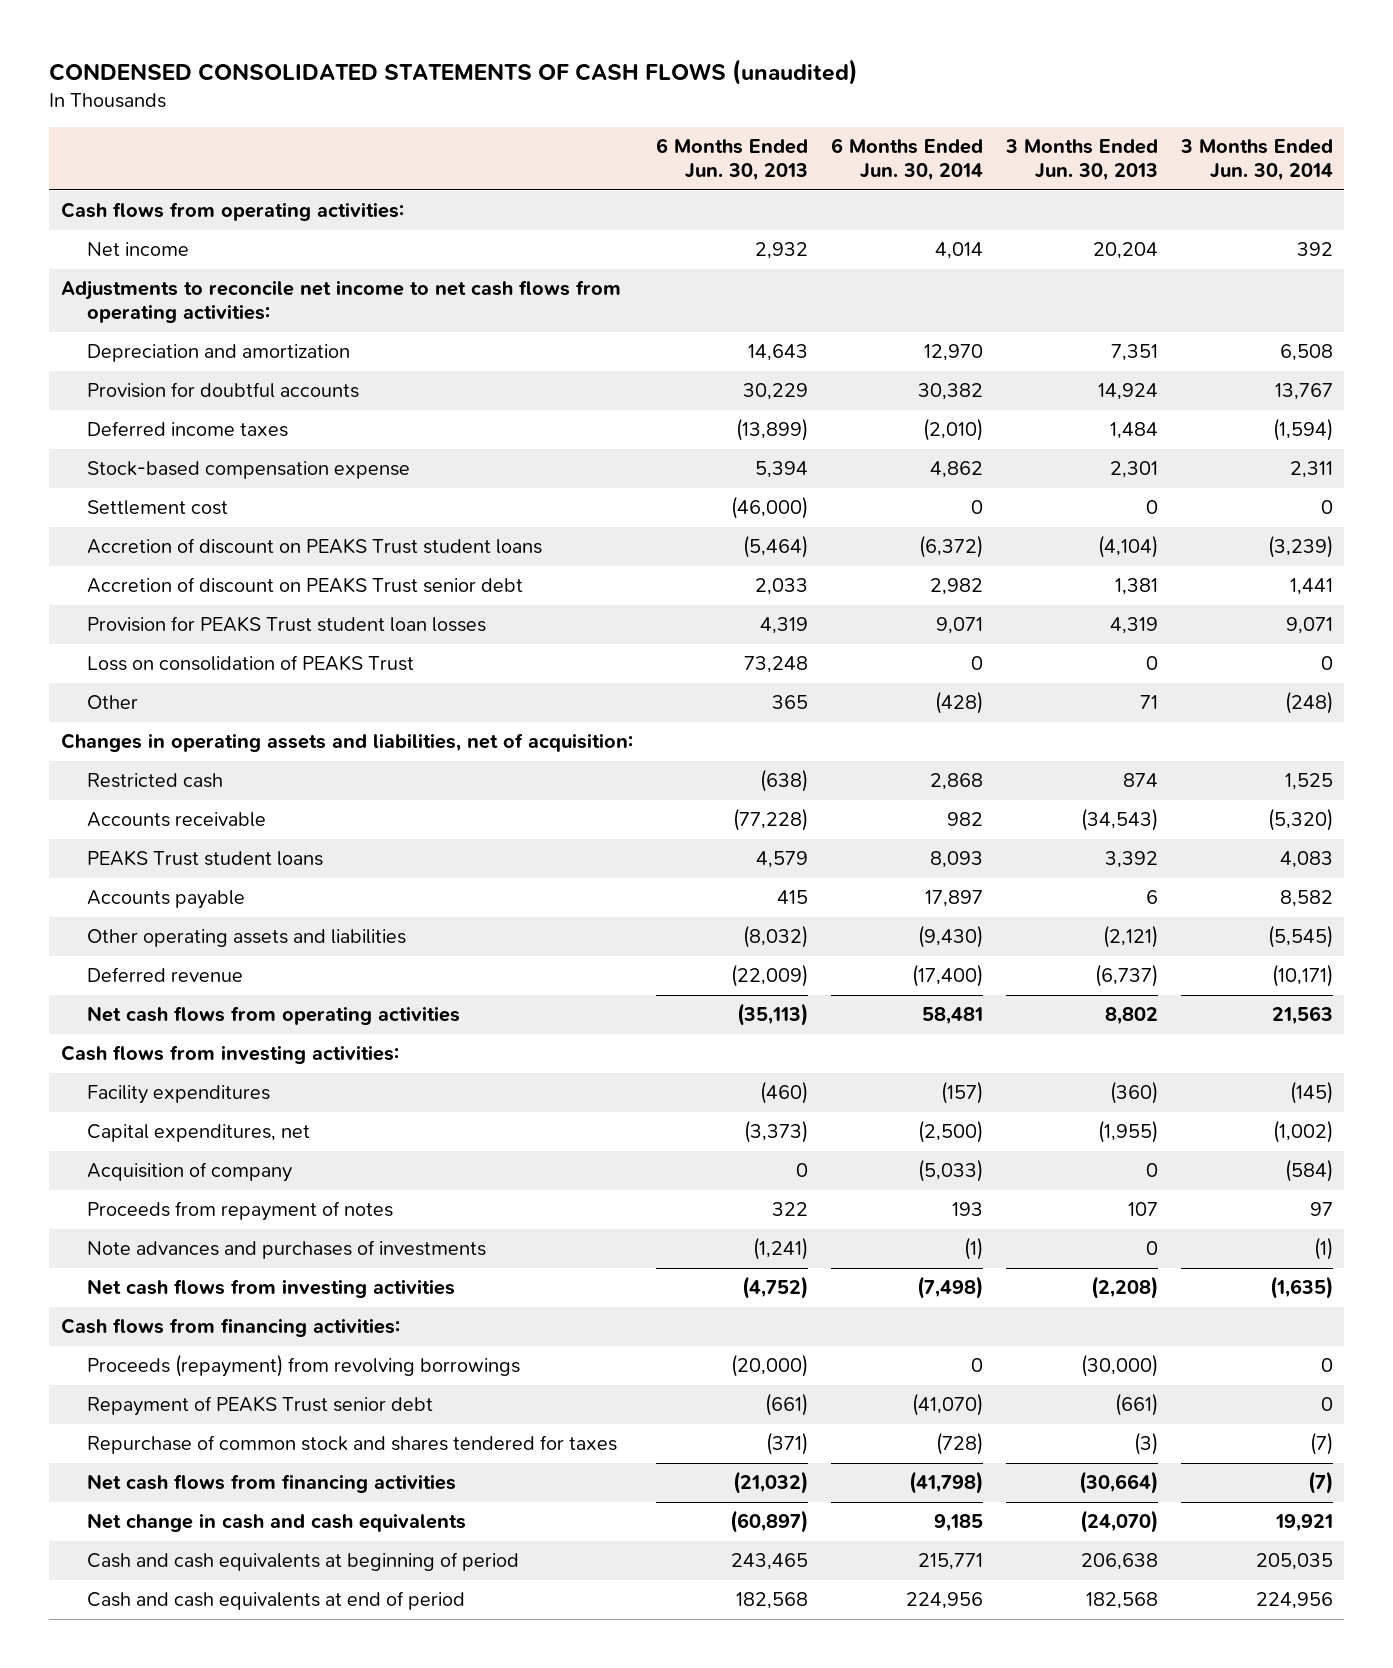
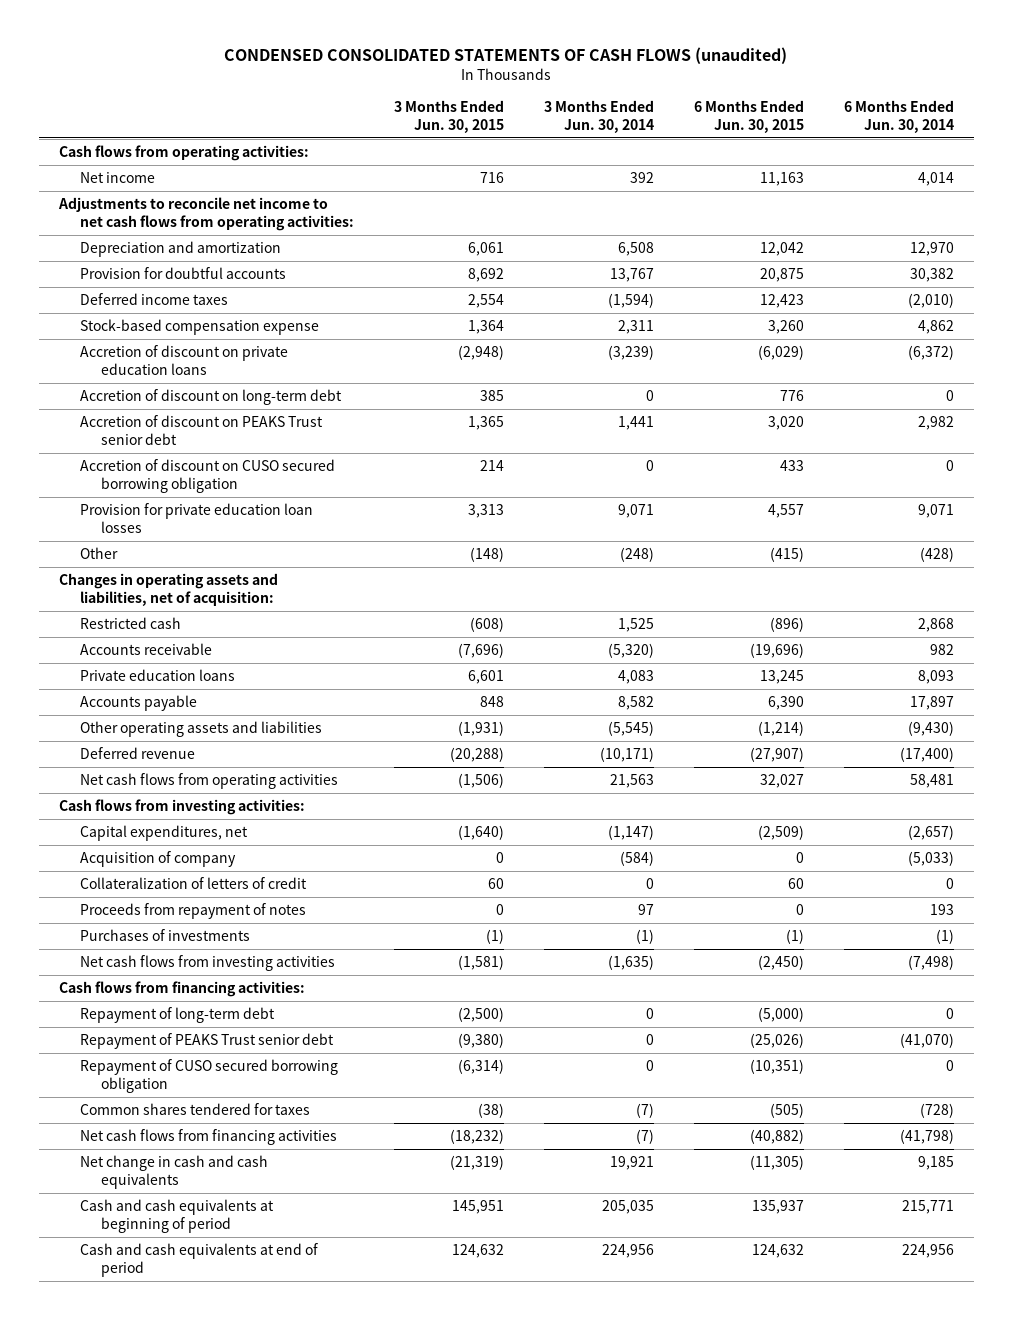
[655,137,808,182] 6 Months Ended Jun. 30, 2013 -> none
[1004,138,1158,182] 3 Months Ended Jun. 30, 2013 -> none
none -> [393,100,504,134] 3 Months Ended Jun. 30, 2015
none -> [693,100,804,134] 6 Months Ended Jun. 30, 2015
[87,500,229,516] Settlement cost -> none
[87,538,543,555] Accretion of discount on PEAKS Trust student loans -> [79,345,288,376] Accretion of discount on private education loans
none -> [79,389,342,406] Accretion of discount on long-term debt
[87,655,415,672] Loss on consolidation of PEAKS Trust -> none
none -> [79,459,335,494] Accretion of discount on CUSO secured borrowing obligation
[87,616,487,633] Provision for PEAKS Trust student loan losses -> [79,503,313,534] Provision for private education loan losses
[87,850,324,867] PEAKS Trust student loans -> [79,669,235,682] Private education loans
[87,1085,271,1105] Facility expenditures -> none
[917,1120,983,1144] (2,500) -> [907,825,954,841] (2,657)
[1272,1120,1333,1144] (1,002) -> [607,825,654,841] (1,147)
none -> [79,877,307,890] Collateralization of letters of credit
[87,1240,487,1260] Note advances and purchases of investments -> [79,929,250,942] Purchases of investments
[87,1354,521,1378] Proceeds (repayment) from revolving borrowings -> none
none -> [79,1007,275,1024] Repayment of long-term debt
none -> [79,1059,338,1094] Repayment of CUSO secured borrowing obligation
[87,1435,618,1455] Repurchase of common stock and shares tendered for taxes -> [79,1103,310,1116] Common shares tendered for taxes

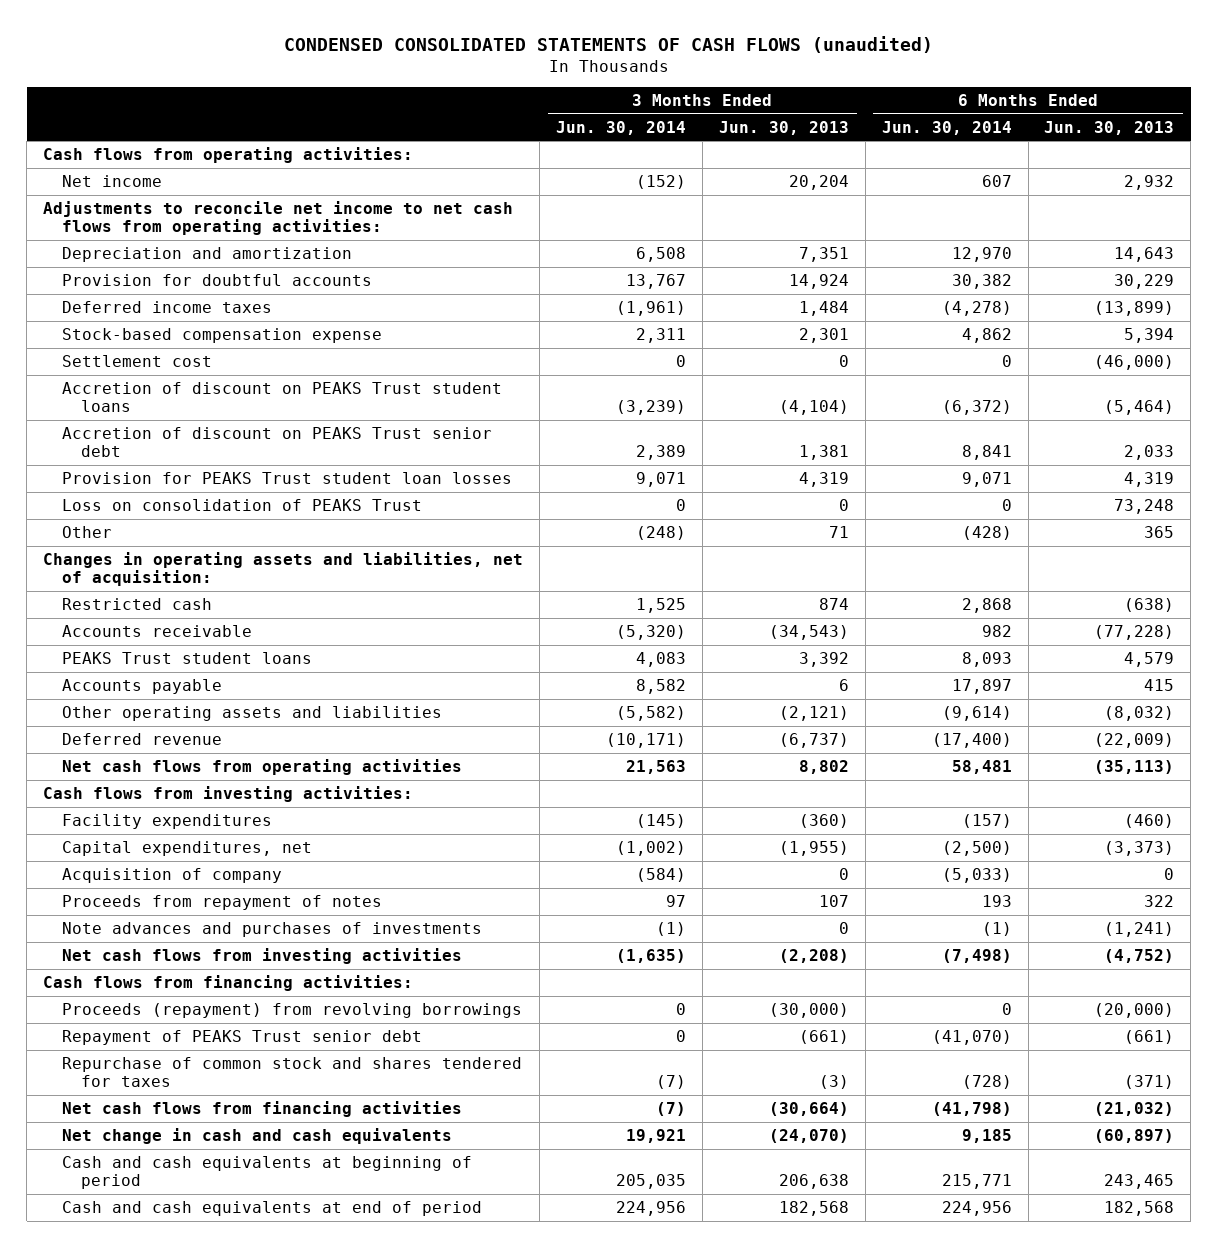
[393,100,504,134] 3 Months Ended Jun. 30, 2015 -> none
[693,100,804,134] 6 Months Ended Jun. 30, 2015 -> none
none -> [718,120,849,135] Jun. 30, 2013
none -> [1044,120,1175,135] Jun. 30, 2013
[629,172,654,184] 392 -> [635,174,686,189] (152)
[917,172,954,187] 4,014 -> [981,174,1012,187] 607
[607,293,654,309] (1,594) -> [615,300,686,316] (1,961)
[907,293,954,309] (2,010) -> [941,300,1012,316] (4,278)
[79,389,342,406] Accretion of discount on long-term debt -> none
[79,459,335,494] Accretion of discount on CUSO secured borrowing obligation -> none
none -> [62,354,213,367] Settlement cost
[79,345,288,376] Accretion of discount on private education loans -> [62,381,503,413] Accretion of discount on PEAKS Trust student loans
[617,416,654,431] 1,441 -> [635,445,686,461] 2,389
[917,416,954,431] 2,982 -> [961,445,1012,461] 8,841
[79,503,313,534] Provision for private education loan losses -> [62,471,513,484] Provision for PEAKS Trust student loan losses
none -> [62,498,423,511] Loss on consolidation of PEAKS Trust
[79,669,235,682] Private education loans -> [62,651,313,664] PEAKS Trust student loans
[607,721,654,737] (5,545) -> [615,705,686,721] (5,582)
[907,721,954,737] (9,430) -> [941,705,1012,721] (9,614)
none -> [62,813,273,829] Facility expenditures
[607,825,654,841] (1,147) -> [615,840,686,856] (1,002)
[907,825,954,841] (2,657) -> [941,840,1012,856] (2,500)
[79,877,307,890] Collateralization of letters of credit -> none
[79,929,250,942] Purchases of investments -> [62,921,483,937] Note advances and purchases of investments
[79,1007,275,1024] Repayment of long-term debt -> none
none -> [62,1002,523,1018] Proceeds (repayment) from revolving borrowings
[79,1059,338,1094] Repayment of CUSO secured borrowing obligation -> none
[79,1103,310,1116] Common shares tendered for taxes -> [62,1056,523,1088] Repurchase of common stock and shares tendered for taxes

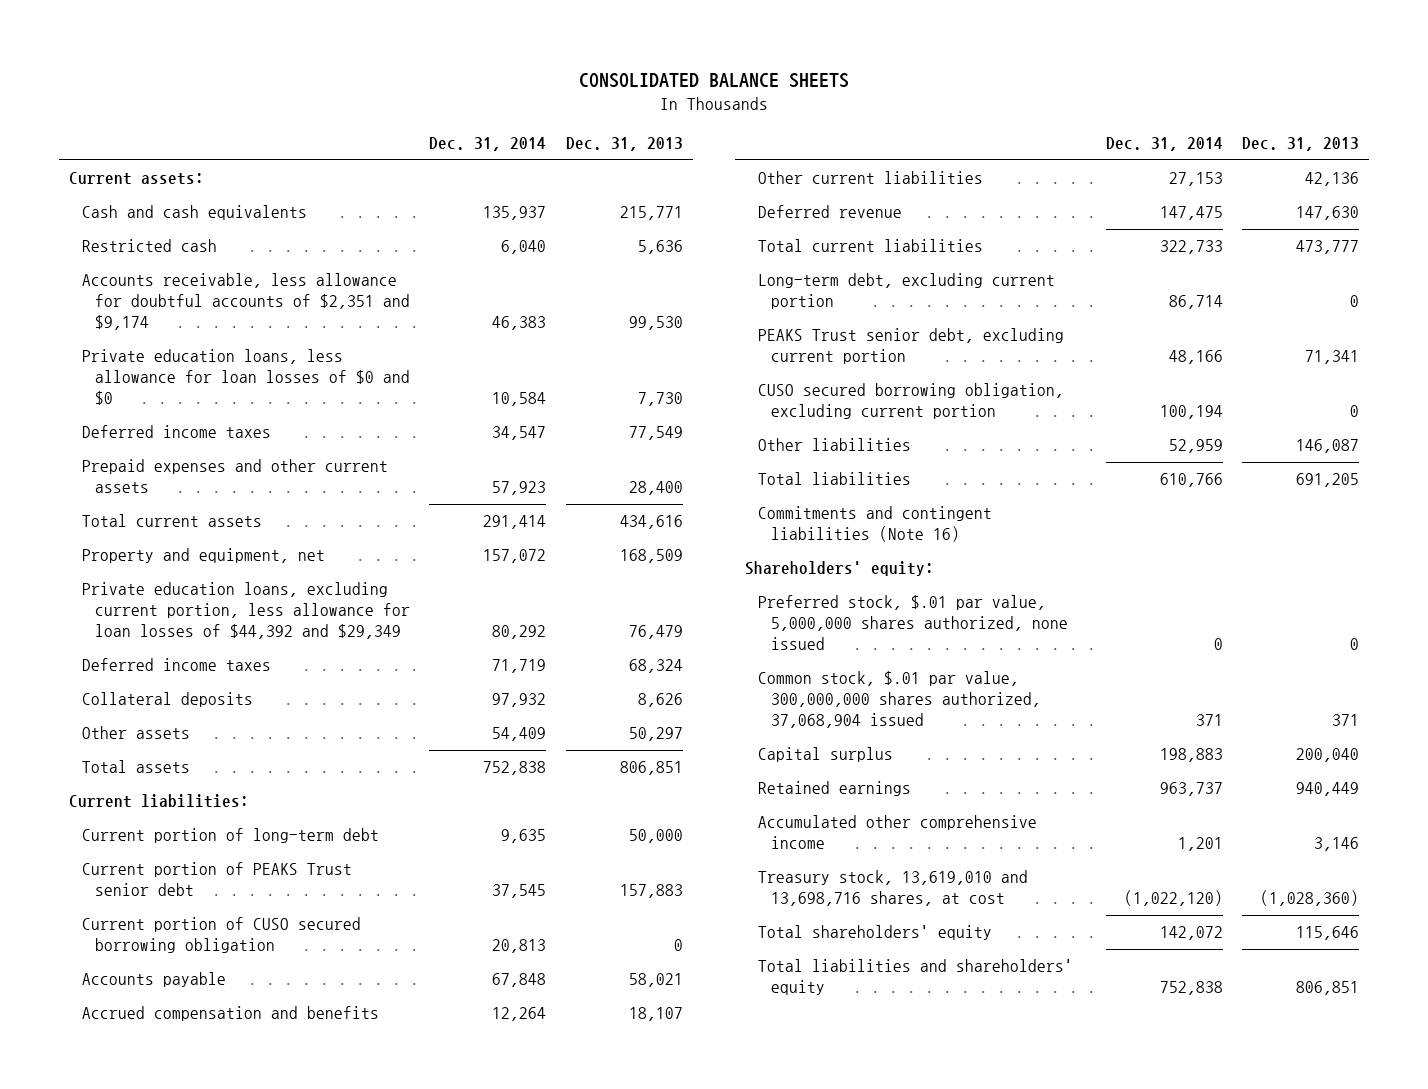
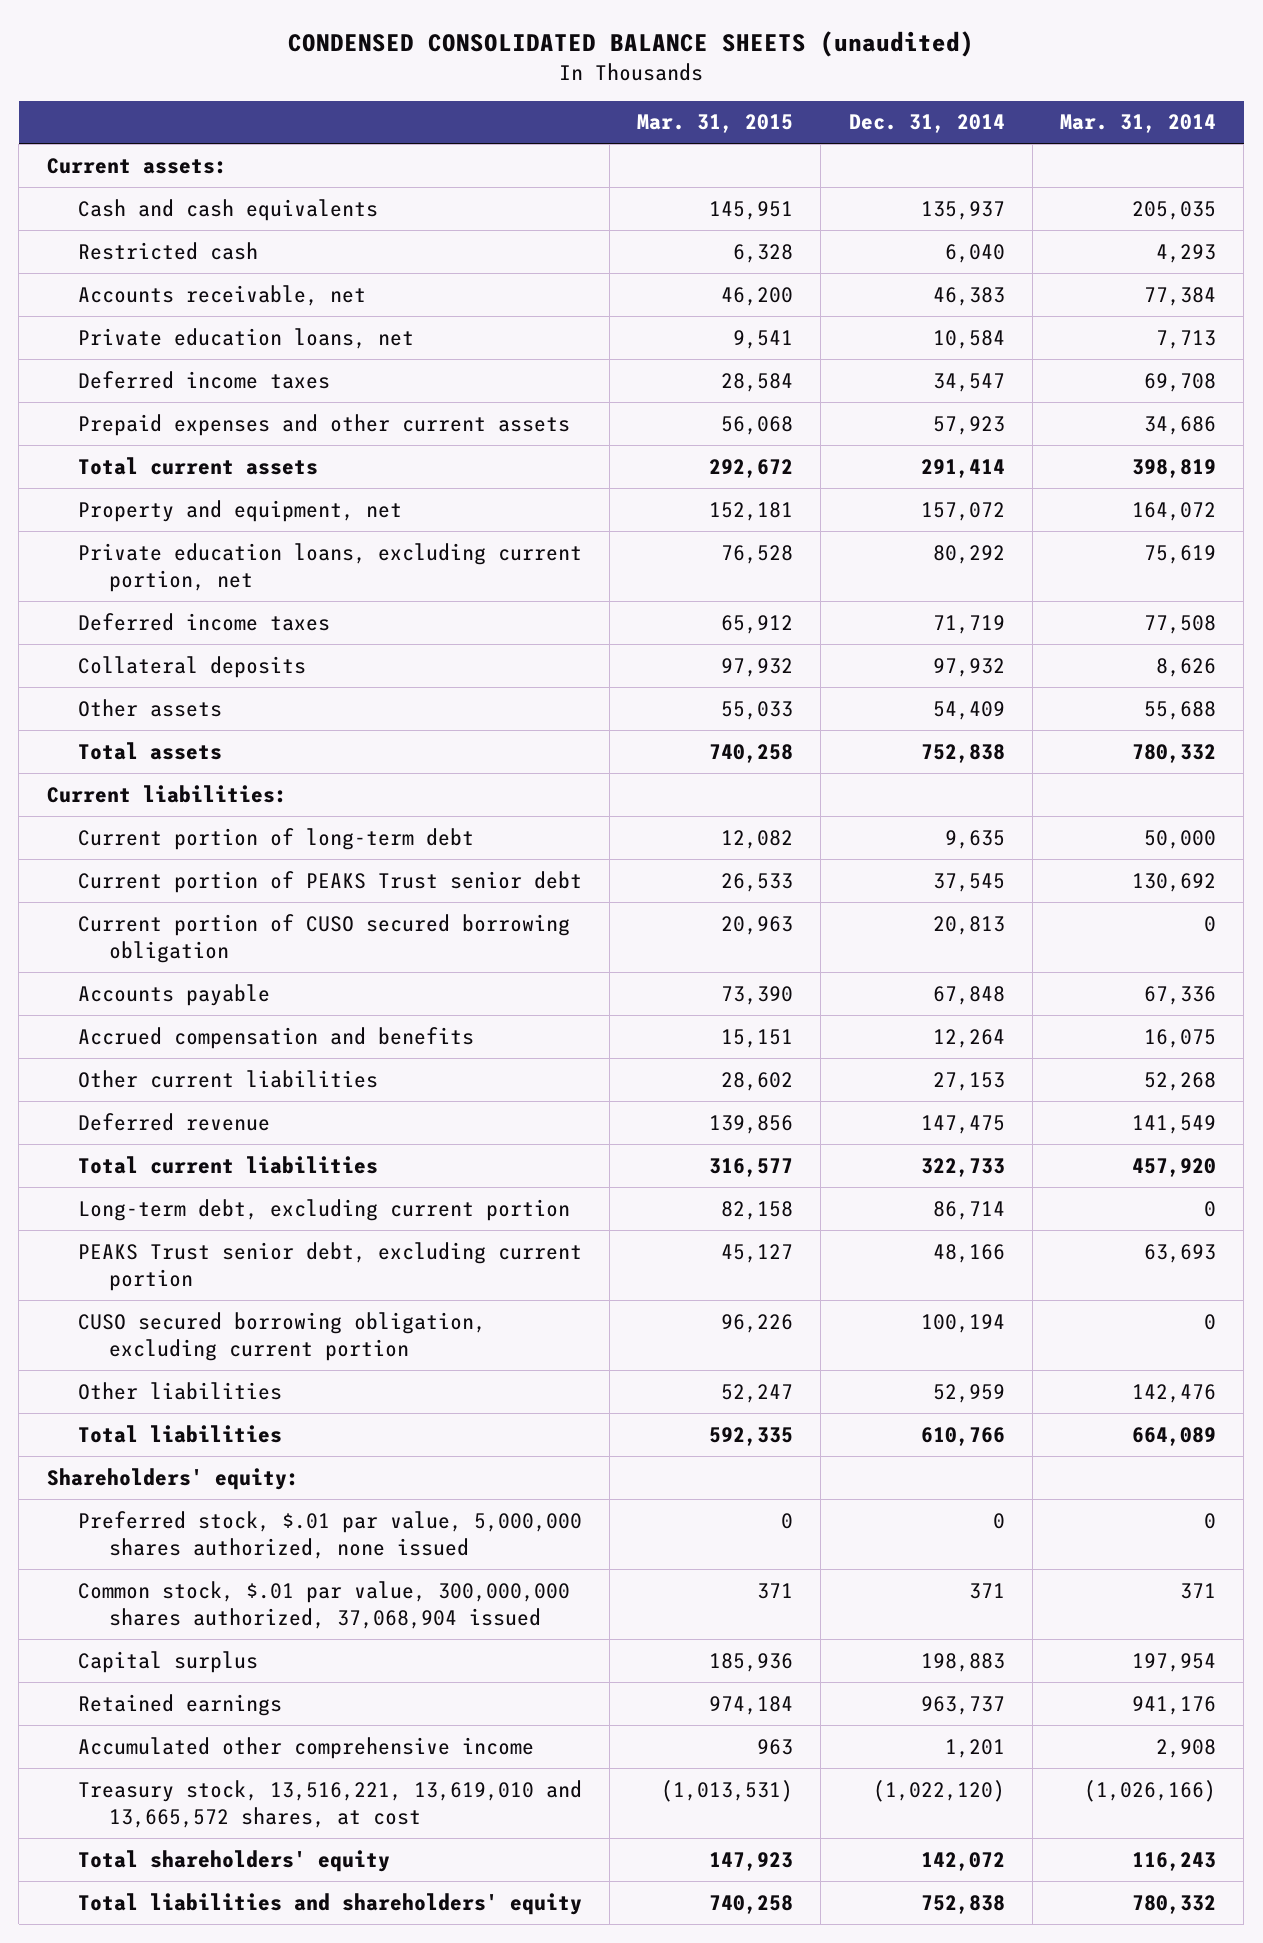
[579,72,850,88] CONSOLIDATED BALANCE SHEETS -> [288,31,975,58] CONDENSED CONSOLIDATED BALANCE SHEETS (unaudited)
[565,137,683,152] Dec. 31, 2013 -> none
none -> [637,114,794,134] Mar. 31, 2015
none -> [1060,114,1217,134] Mar. 31, 2014
[81,273,410,331] Accounts receivable, less allowance for doubtful accounts of $2,351 and $9,174 -> [77,284,366,306] Accounts receivable, net
[81,349,410,406] Private education loans, less allowance for loan losses of $0 and $0 -> [77,327,414,349] Private education loans, net
[81,582,410,640] Private education loans, excluding current portion, less allowance for loan losses of $44,392 and $29,349 -> [77,542,582,592] Private education loans, excluding current portion, net
[758,506,993,543] Commitments and contingent liabilities (Note 16) -> none
[758,870,1029,907] Treasury stock, 13,619,010 and 13,698,716 shares, at cost -> [77,1779,582,1828] Treasury stock, 13,516,221, 13,619,010 and 13,665,572 shares, at cost

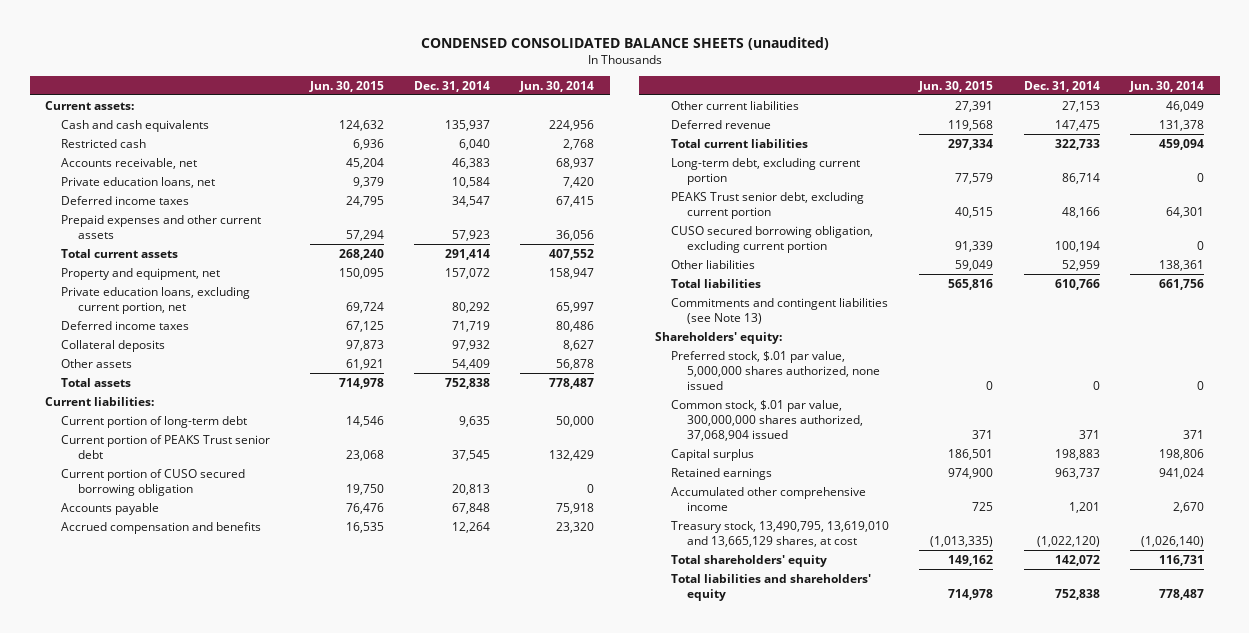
[637,114,794,134] Mar. 31, 2015 -> none
[1060,114,1217,134] Mar. 31, 2014 -> none
none -> [308,80,384,92] Jun. 30, 2015
none -> [519,80,595,92] Jun. 30, 2014
none -> [671,297,889,324] Commitments and contingent liabilities (see Note 13)
[77,1779,582,1828] Treasury stock, 13,516,221, 13,619,010 and 13,665,572 shares, at cost -> [671,520,890,547] Treasury stock, 13,490,795, 13,619,010 and 13,665,129 shares, at cost

